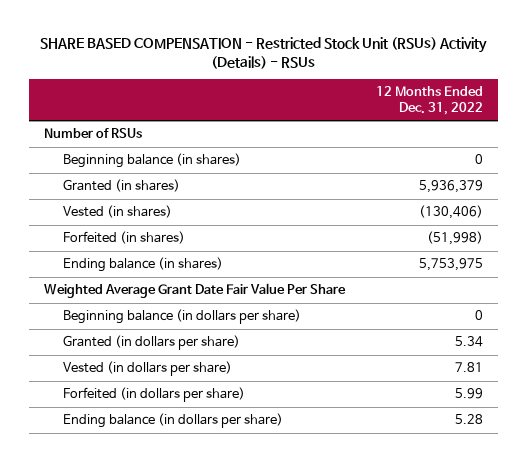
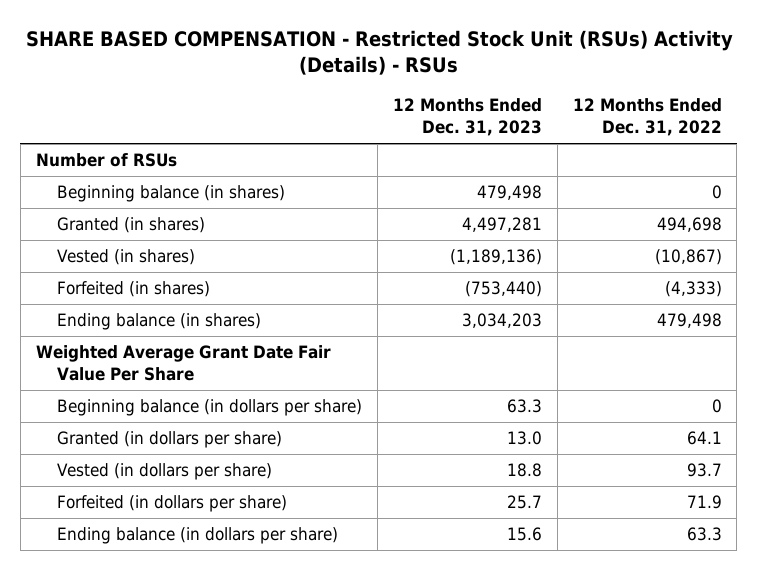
none -> [392,98,542,137] 12 Months Ended Dec. 31, 2023
[418,180,483,194] 5,936,379 -> [656,217,722,233] 494,698
[418,205,483,220] (130,406) -> [654,249,722,266] (10,867)
[426,231,483,246] (51,998) -> [664,281,722,298] (4,333)
[418,258,483,272] 5,753,975 -> [656,313,722,329] 479,498
[454,336,483,348] 5.34 -> [686,431,722,446] 64.1
[454,362,483,373] 7.81 -> [686,463,722,478] 93.7
[454,388,483,400] 5.99 -> [686,495,722,510] 71.9
[454,414,483,425] 5.28 -> [686,527,722,542] 63.3

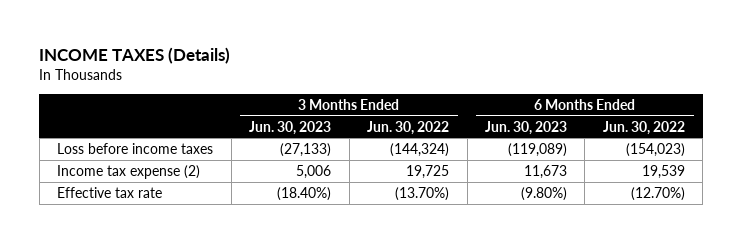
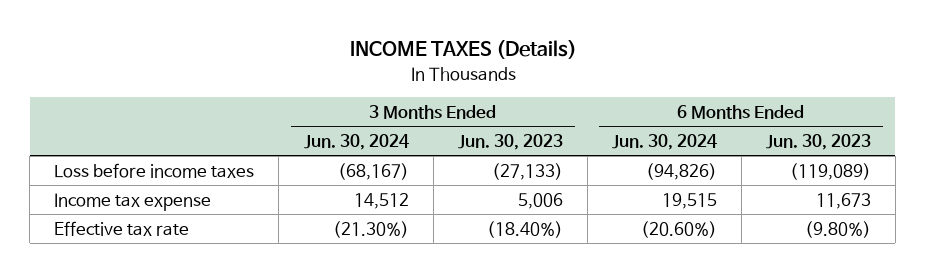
[367,120,450,135] Jun. 30, 2022 -> none
[602,120,685,135] Jun. 30, 2022 -> none
none -> [303,133,409,150] Jun. 30, 2024
none -> [611,133,717,150] Jun. 30, 2024
[57,164,201,179] Income tax expense (2) -> [54,192,212,211] Income tax expense

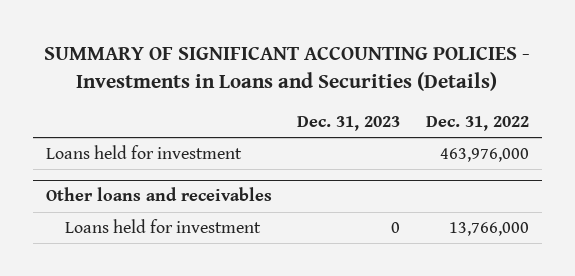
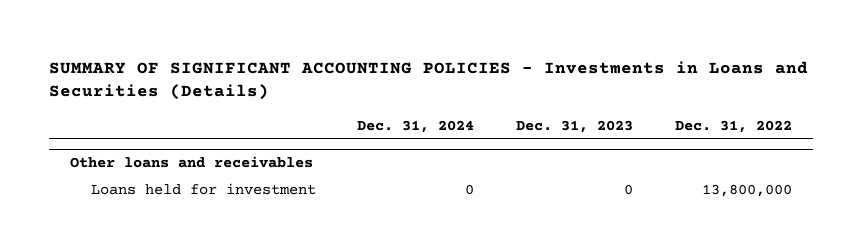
none -> [357,119,475,133] Dec. 31, 2024
[45,145,242,160] Loans held for investment -> none
[448,222,529,237] 13,766,000 -> [701,184,792,198] 13,800,000

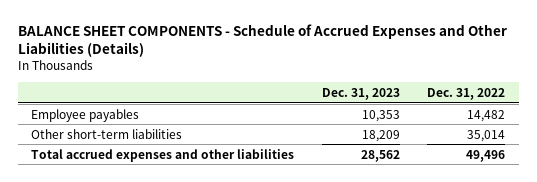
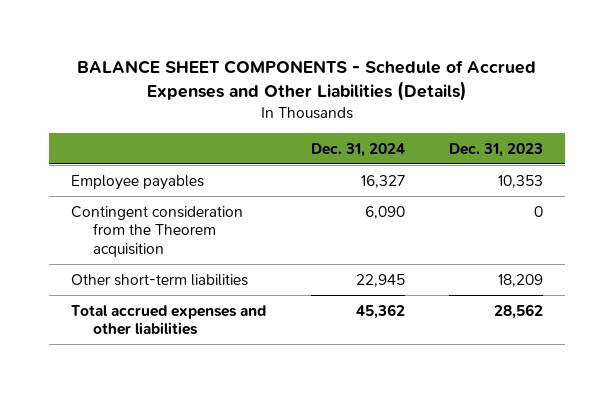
[427,87,506,100] Dec. 31, 2022 -> none
none -> [310,142,405,157] Dec. 31, 2024
none -> [71,205,244,257] Contingent consideration from the Theorem acquisition

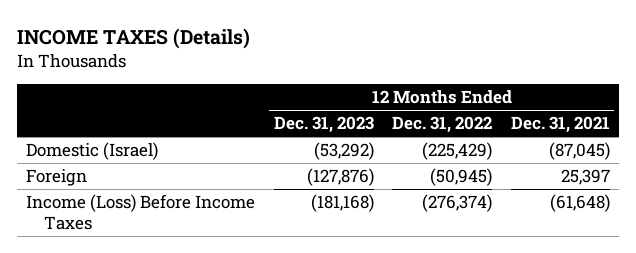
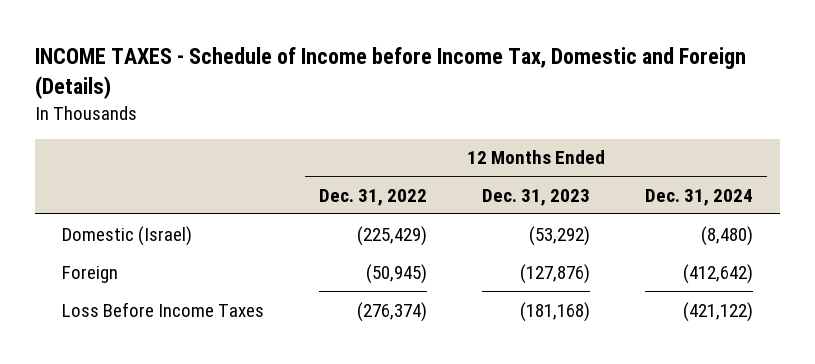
[17,27,251,49] INCOME TAXES (Details) -> [34,47,746,99] INCOME TAXES - Schedule of Income before Income Tax, Domestic and Foreign (Details)
[510,116,610,134] Dec. 31, 2021 -> none
none -> [644,188,753,206] Dec. 31, 2024
[26,194,256,230] Income (Loss) Before Income Taxes -> [62,301,265,317] Loss Before Income Taxes

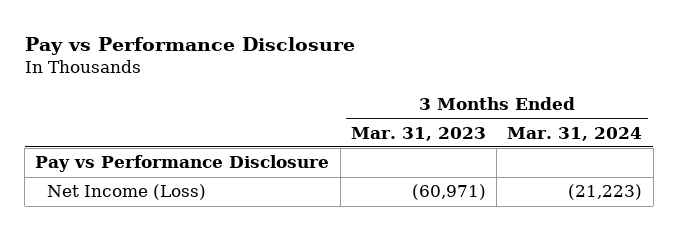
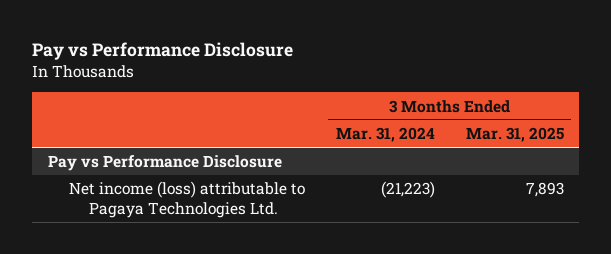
[350,126,486,141] Mar. 31, 2023 -> none
none -> [465,127,564,143] Mar. 31, 2025
[47,184,207,201] Net Income (Loss) -> [68,181,305,219] Net income (loss) attributable to Pagaya Technologies Ltd.

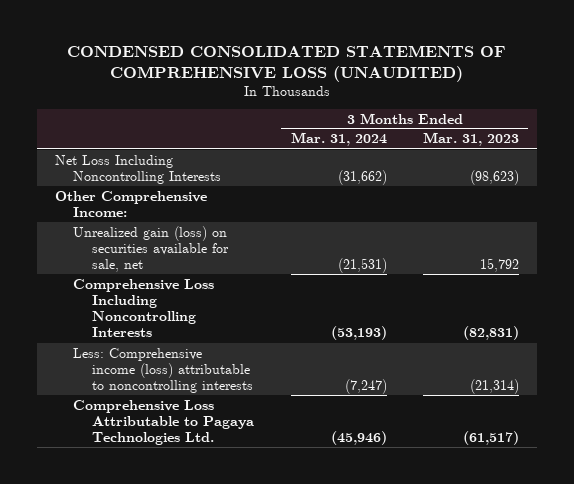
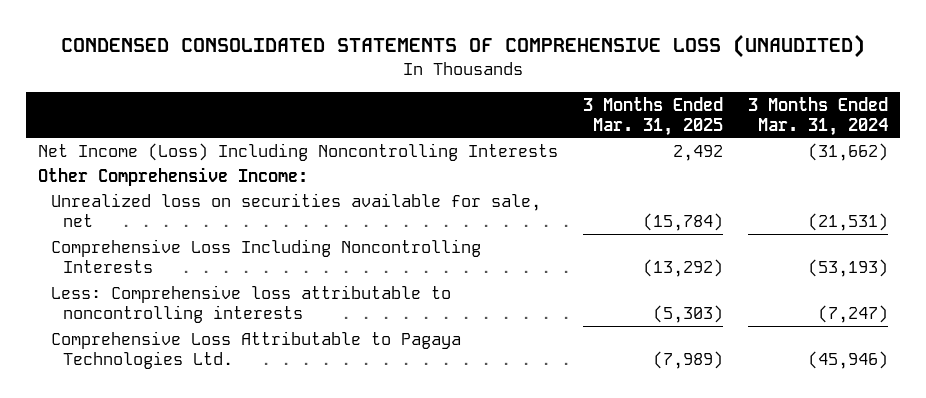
[423,132,520,147] Mar. 31, 2023 -> none
none -> [583,96,724,136] 3 Months Ended Mar. 31, 2025
[54,154,222,184] Net Loss Including Noncontrolling Interests -> [38,142,559,161] Net Income (Loss) Including Noncontrolling Interests
[73,225,230,273] Unrealized gain (loss) on securities available for sale, net -> [50,192,541,227] Unrealized loss on securities available for sale, net
[73,347,254,394] Less: Comprehensive income (loss) attributable to noncontrolling interests -> [50,284,451,323] Less: Comprehensive loss attributable to noncontrolling interests

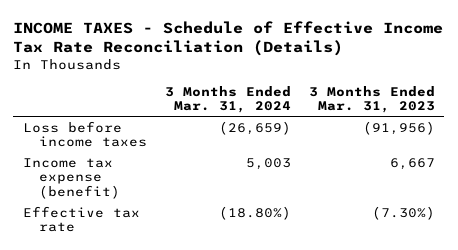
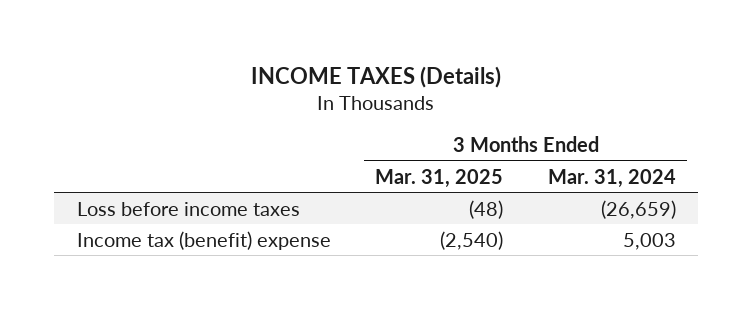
[13,20,444,57] INCOME TAXES - Schedule of Effective Income Tax Rate Reconciliation (Details) -> [251,66,502,89] INCOME TAXES (Details)
[309,85,436,114] 3 Months Ended Mar. 31, 2023 -> none
none -> [375,168,504,188] Mar. 31, 2025
[22,205,140,233] Effective tax rate -> none
[22,157,121,199] Income tax expense (benefit) -> [76,230,331,250] Income tax (benefit) expense

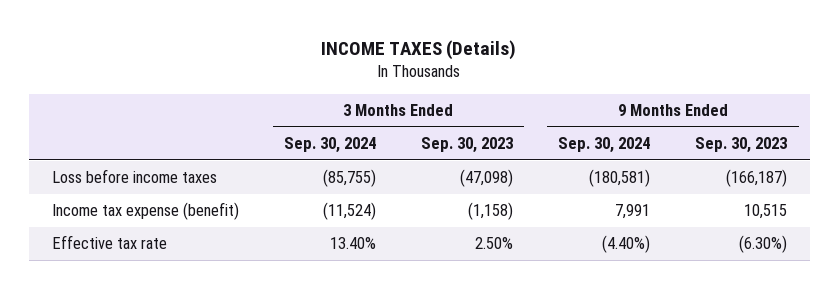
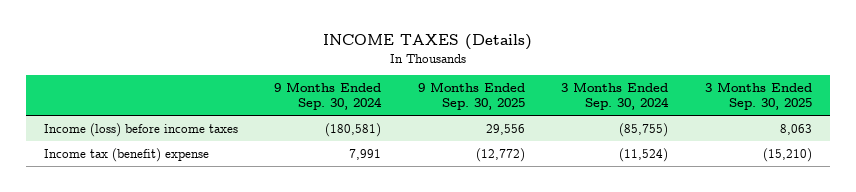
[420,137,513,154] Sep. 30, 2023 -> none
[695,137,788,154] Sep. 30, 2023 -> none
none -> [417,82,525,111] 9 Months Ended Sep. 30, 2025
none -> [705,82,813,111] 3 Months Ended Sep. 30, 2025
[51,235,167,250] Effective tax rate -> none
[51,169,217,184] Loss before income taxes -> [43,122,238,137] Income (loss) before income taxes
[51,202,239,221] Income tax expense (benefit) -> [43,147,209,162] Income tax (benefit) expense

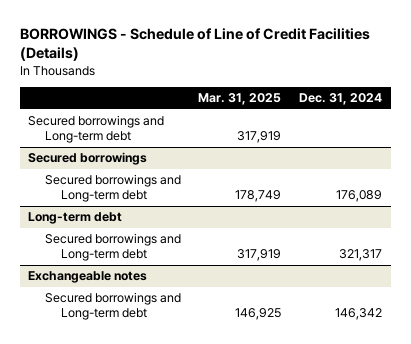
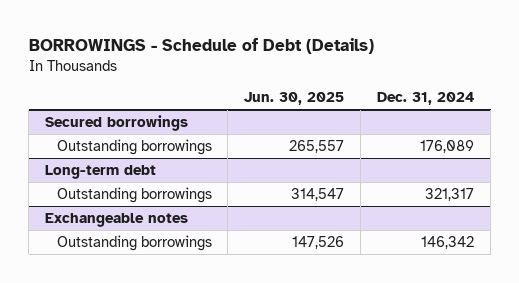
[19,27,370,62] BORROWINGS - Schedule of Line of Credit Facilities (Details) -> [28,38,374,55] BORROWINGS - Schedule of Debt (Details)
[198,93,282,106] Mar. 31, 2025 -> none
none -> [244,92,345,106] Jun. 30, 2025
[28,115,165,144] Secured borrowings and Long-term debt -> none
[44,174,181,203] Secured borrowings and Long-term debt -> [56,138,212,155] Outstanding borrowings
[44,233,181,262] Secured borrowings and Long-term debt -> [56,186,212,203] Outstanding borrowings
[44,292,181,321] Secured borrowings and Long-term debt -> [56,234,212,251] Outstanding borrowings

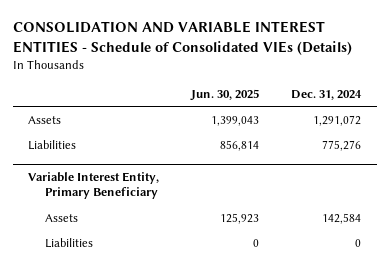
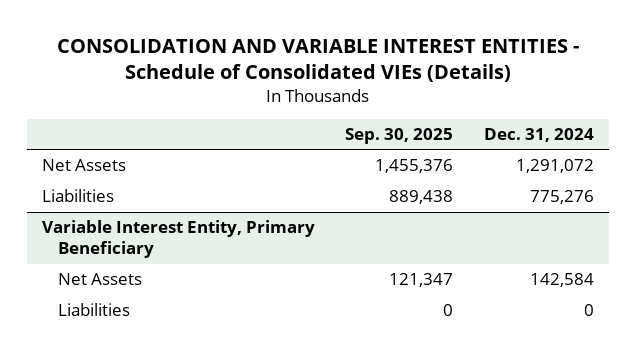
[190,88,260,101] Jun. 30, 2025 -> none
none -> [345,127,454,144] Sep. 30, 2025
[28,115,62,124] Assets -> [41,159,126,172] Net Assets
[45,213,79,222] Assets -> [58,273,143,286] Net Assets

